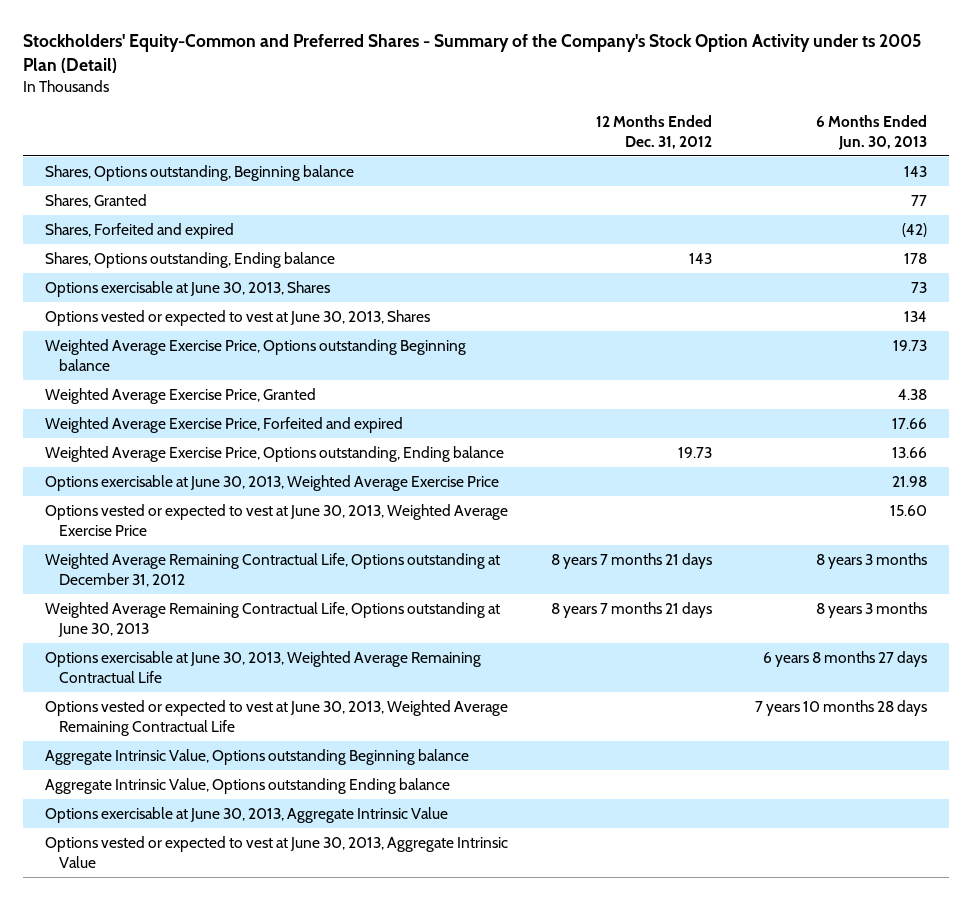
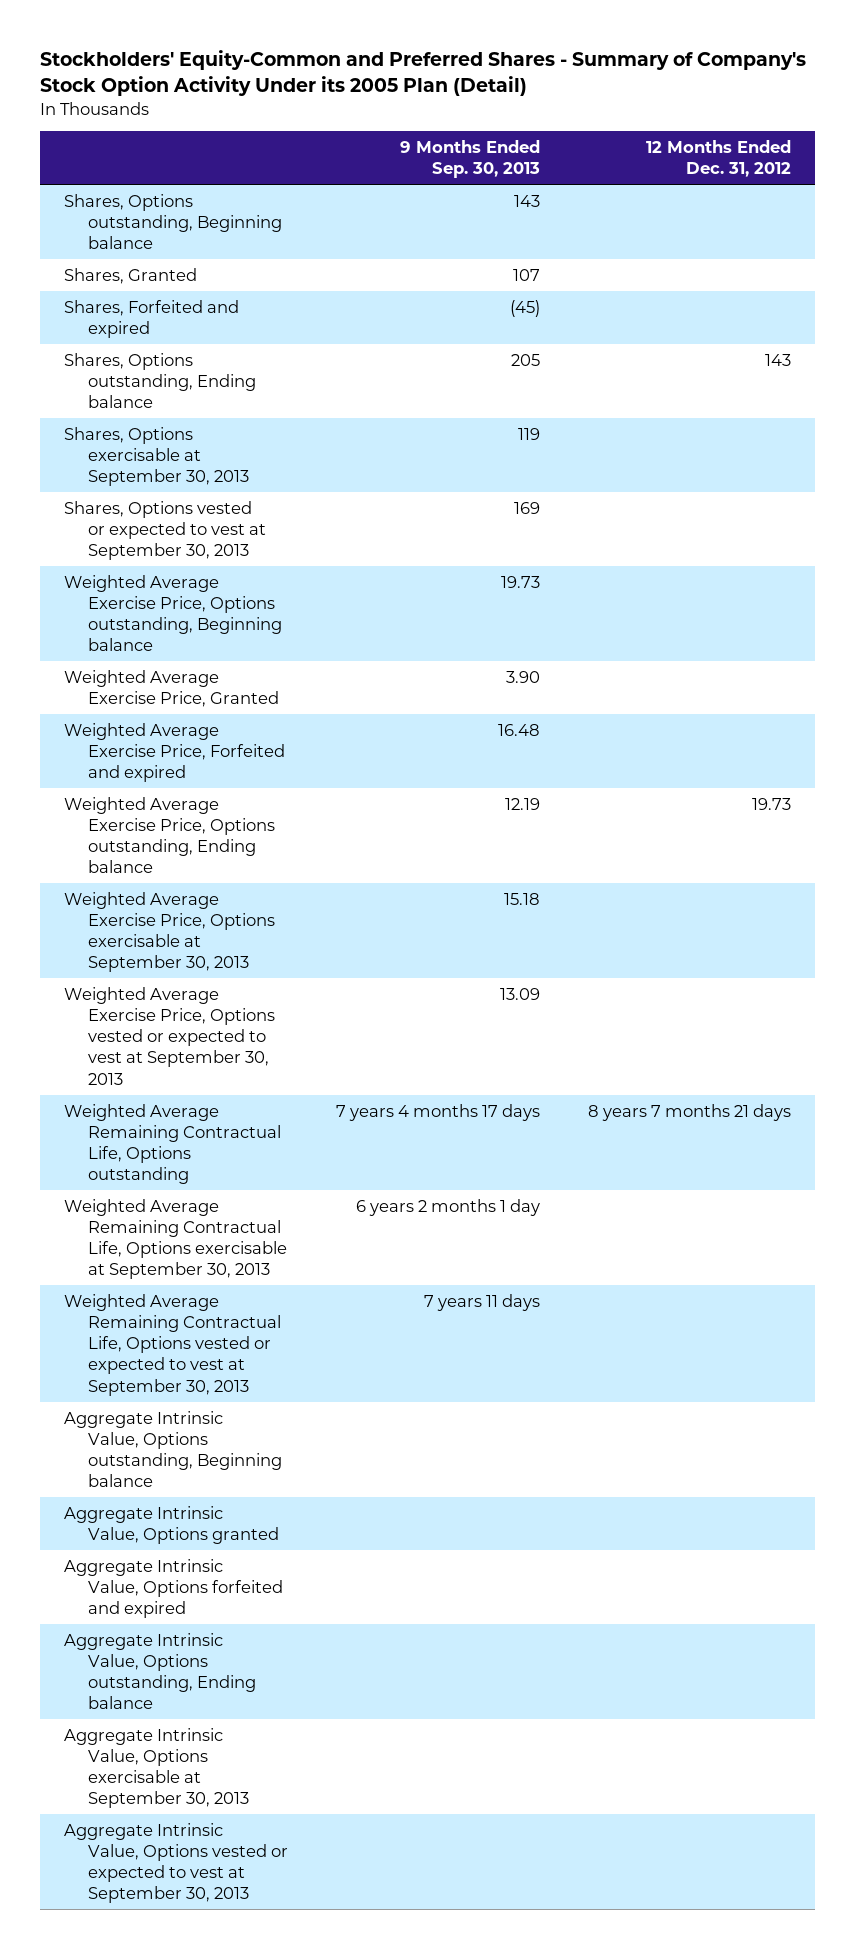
[23,34,922,73] Stockholders' Equity-Common and Preferred Shares - Summary of the Company's Stock Option Activity under ts 2005 Plan (Detail) -> [40,50,807,97] Stockholders' Equity-Common and Preferred Shares - Summary of Company's Stock Option Activity Under its 2005 Plan (Detail)
[816,114,928,150] 6 Months Ended Jun. 30, 2013 -> none
none -> [400,140,541,179] 9 Months Ended Sep. 30, 2013
[44,280,330,297] Options exercisable at June 30, 2013, Shares -> [64,426,250,487] Shares, Options exercisable at September 30, 2013
[44,309,430,326] Options vested or expected to vest at June 30, 2013, Shares -> [64,500,267,561] Shares, Options vested or expected to vest at September 30, 2013
[44,338,466,371] Weighted Average Exercise Price, Options outstanding Beginning balance -> [64,574,283,652] Weighted Average Exercise Price, Options outstanding, Beginning balance
[44,601,500,637] Weighted Average Remaining Contractual Life, Options outstanding at June 30, 2013 -> none
[44,474,499,491] Options exercisable at June 30, 2013, Weighted Average Exercise Price -> [64,891,276,973] Weighted Average Exercise Price, Options exercisable at September 30, 2013
[44,503,508,536] Options vested or expected to vest at June 30, 2013, Weighted Average Exercise Price -> [64,986,276,1085] Weighted Average Exercise Price, Options vested or expected to vest at September 30, 2013
[44,552,500,587] Weighted Average Remaining Contractual Life, Options outstanding at December 31, 2012 -> [64,1103,282,1185] Weighted Average Remaining Contractual Life, Options outstanding
[44,650,481,683] Options exercisable at June 30, 2013, Weighted Average Remaining Contractual Life -> [64,1198,288,1280] Weighted Average Remaining Contractual Life, Options exercisable at September 30, 2013
[44,699,508,736] Options vested or expected to vest at June 30, 2013, Weighted Average Remaining Contractual Life -> [64,1293,282,1396] Weighted Average Remaining Contractual Life, Options vested or expected to vest at September 30, 2013
[44,748,469,765] Aggregate Intrinsic Value, Options outstanding Beginning balance -> [64,1410,283,1488] Aggregate Intrinsic Value, Options outstanding, Beginning balance
none -> [64,1505,280,1544] Aggregate Intrinsic Value, Options granted
none -> [64,1558,284,1619] Aggregate Intrinsic Value, Options forfeited and expired
[44,777,450,794] Aggregate Intrinsic Value, Options outstanding Ending balance -> [64,1632,257,1710] Aggregate Intrinsic Value, Options outstanding, Ending balance
[44,806,448,823] Options exercisable at June 30, 2013, Aggregate Intrinsic Value -> [64,1727,250,1809] Aggregate Intrinsic Value, Options exercisable at September 30, 2013
[44,835,508,868] Options vested or expected to vest at June 30, 2013, Aggregate Intrinsic Value -> [64,1822,289,1904] Aggregate Intrinsic Value, Options vested or expected to vest at September 30, 2013

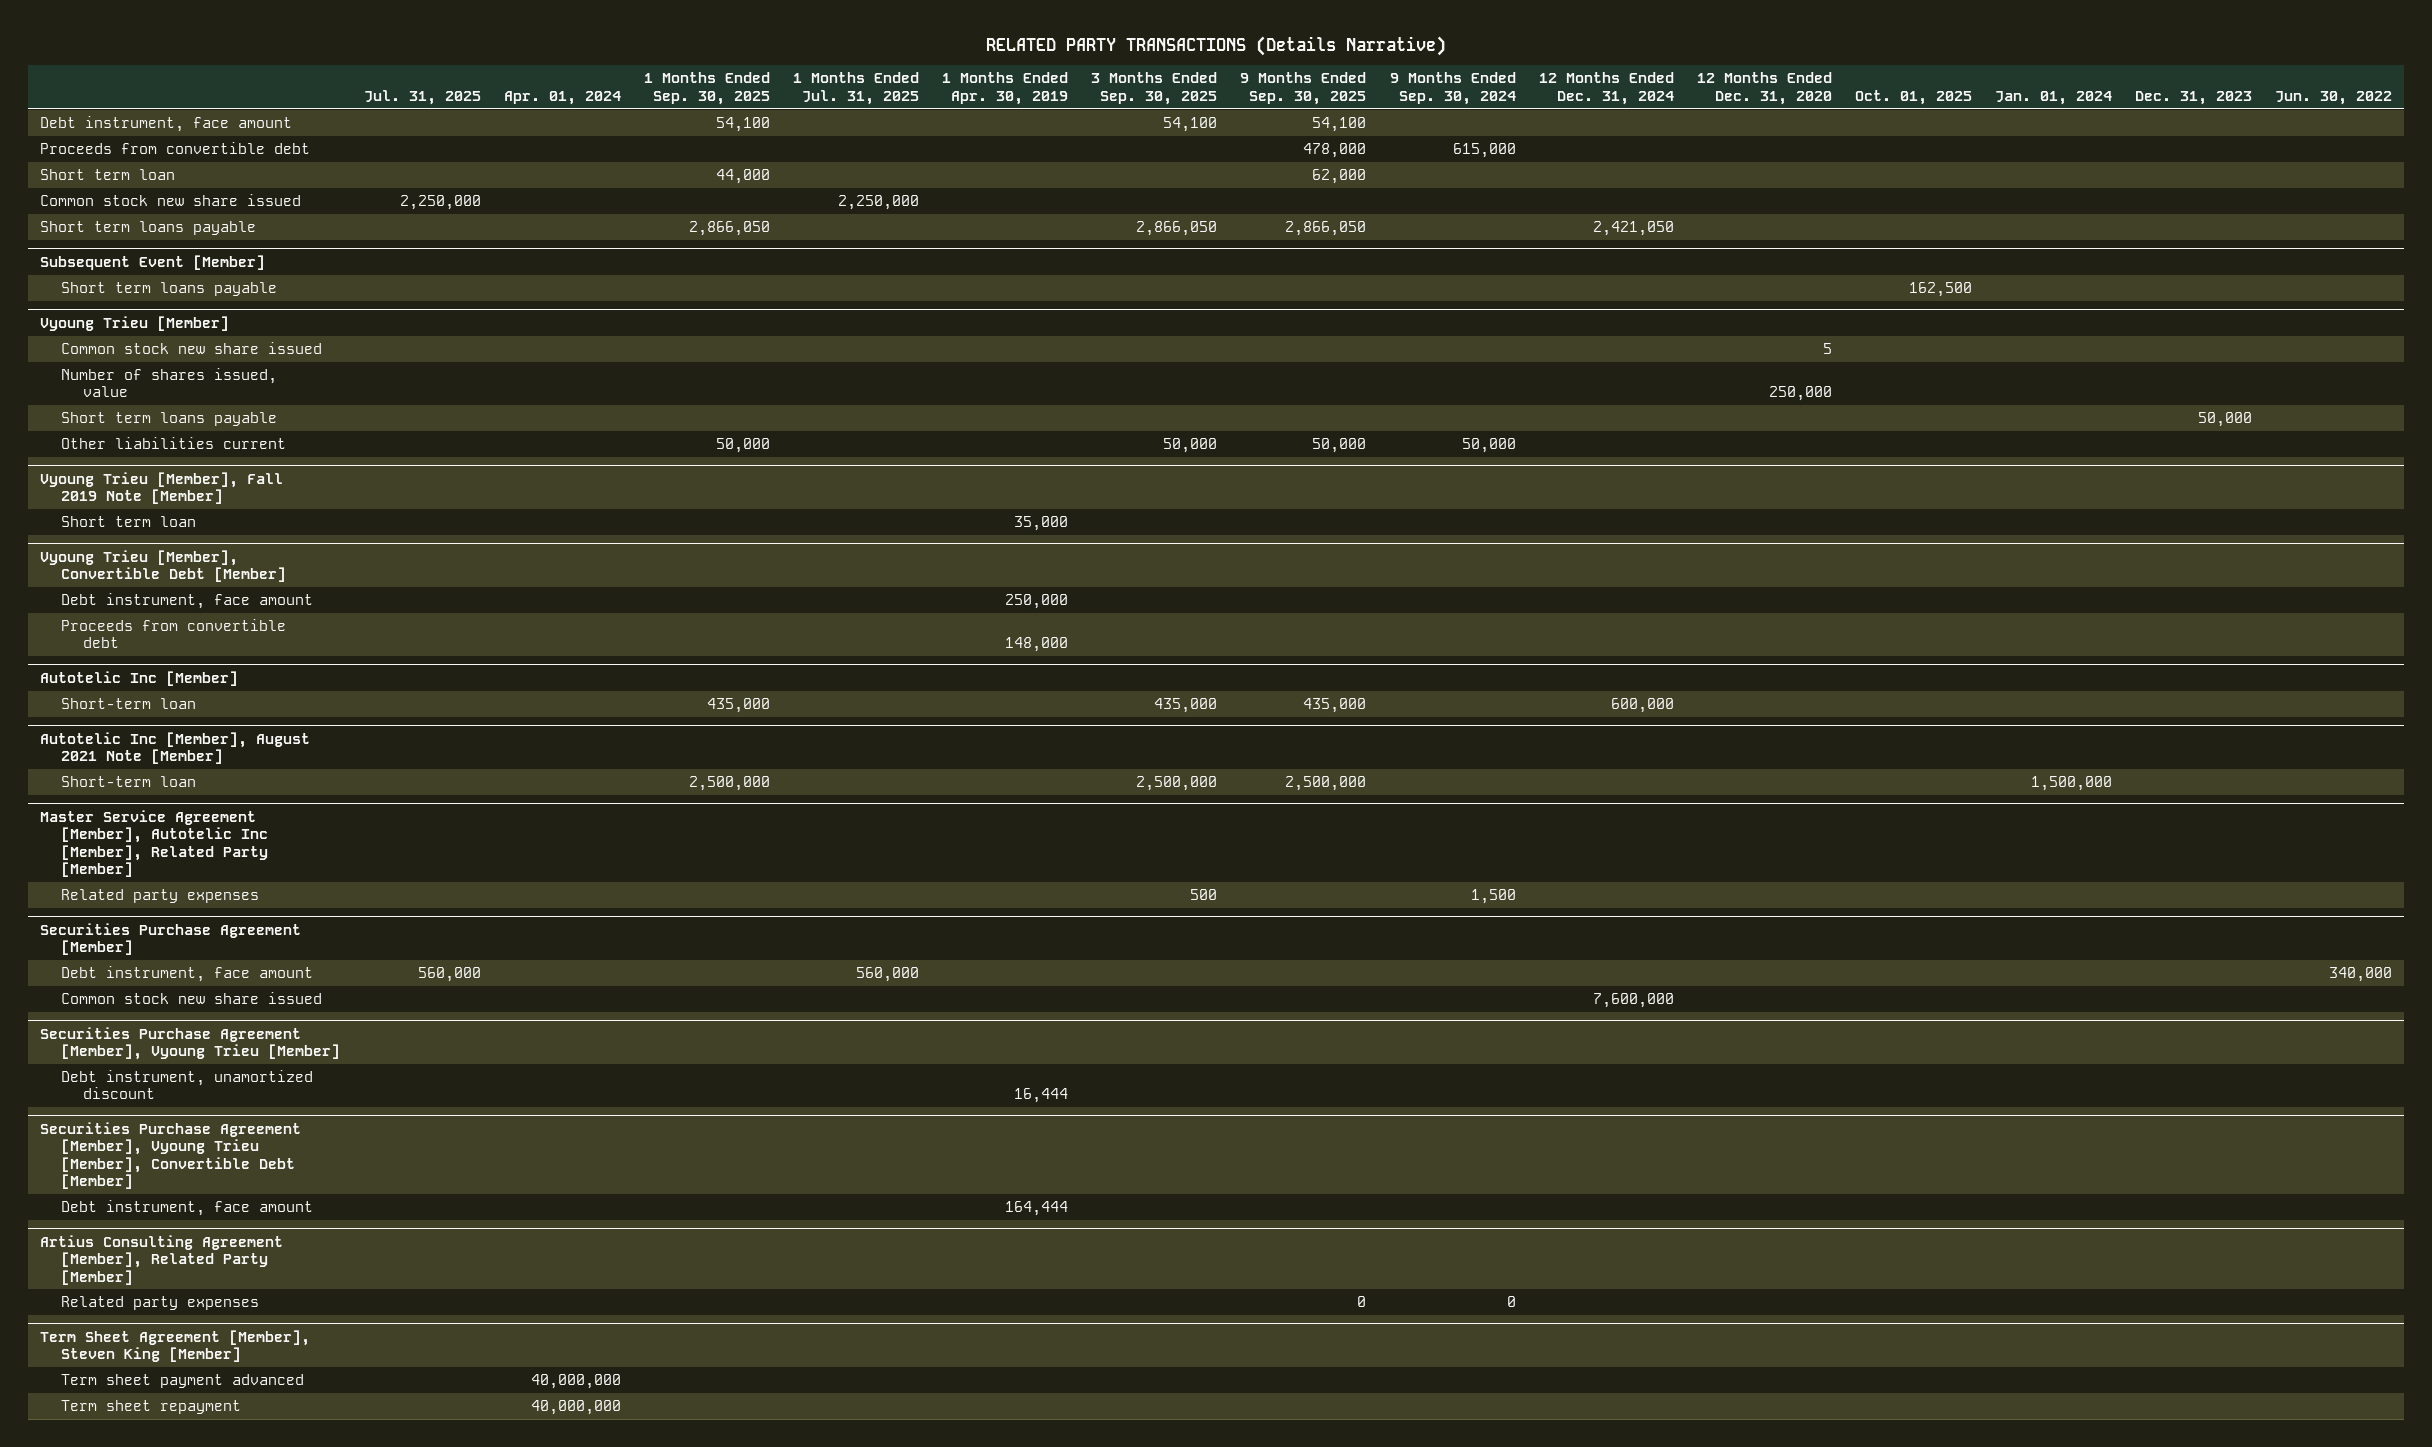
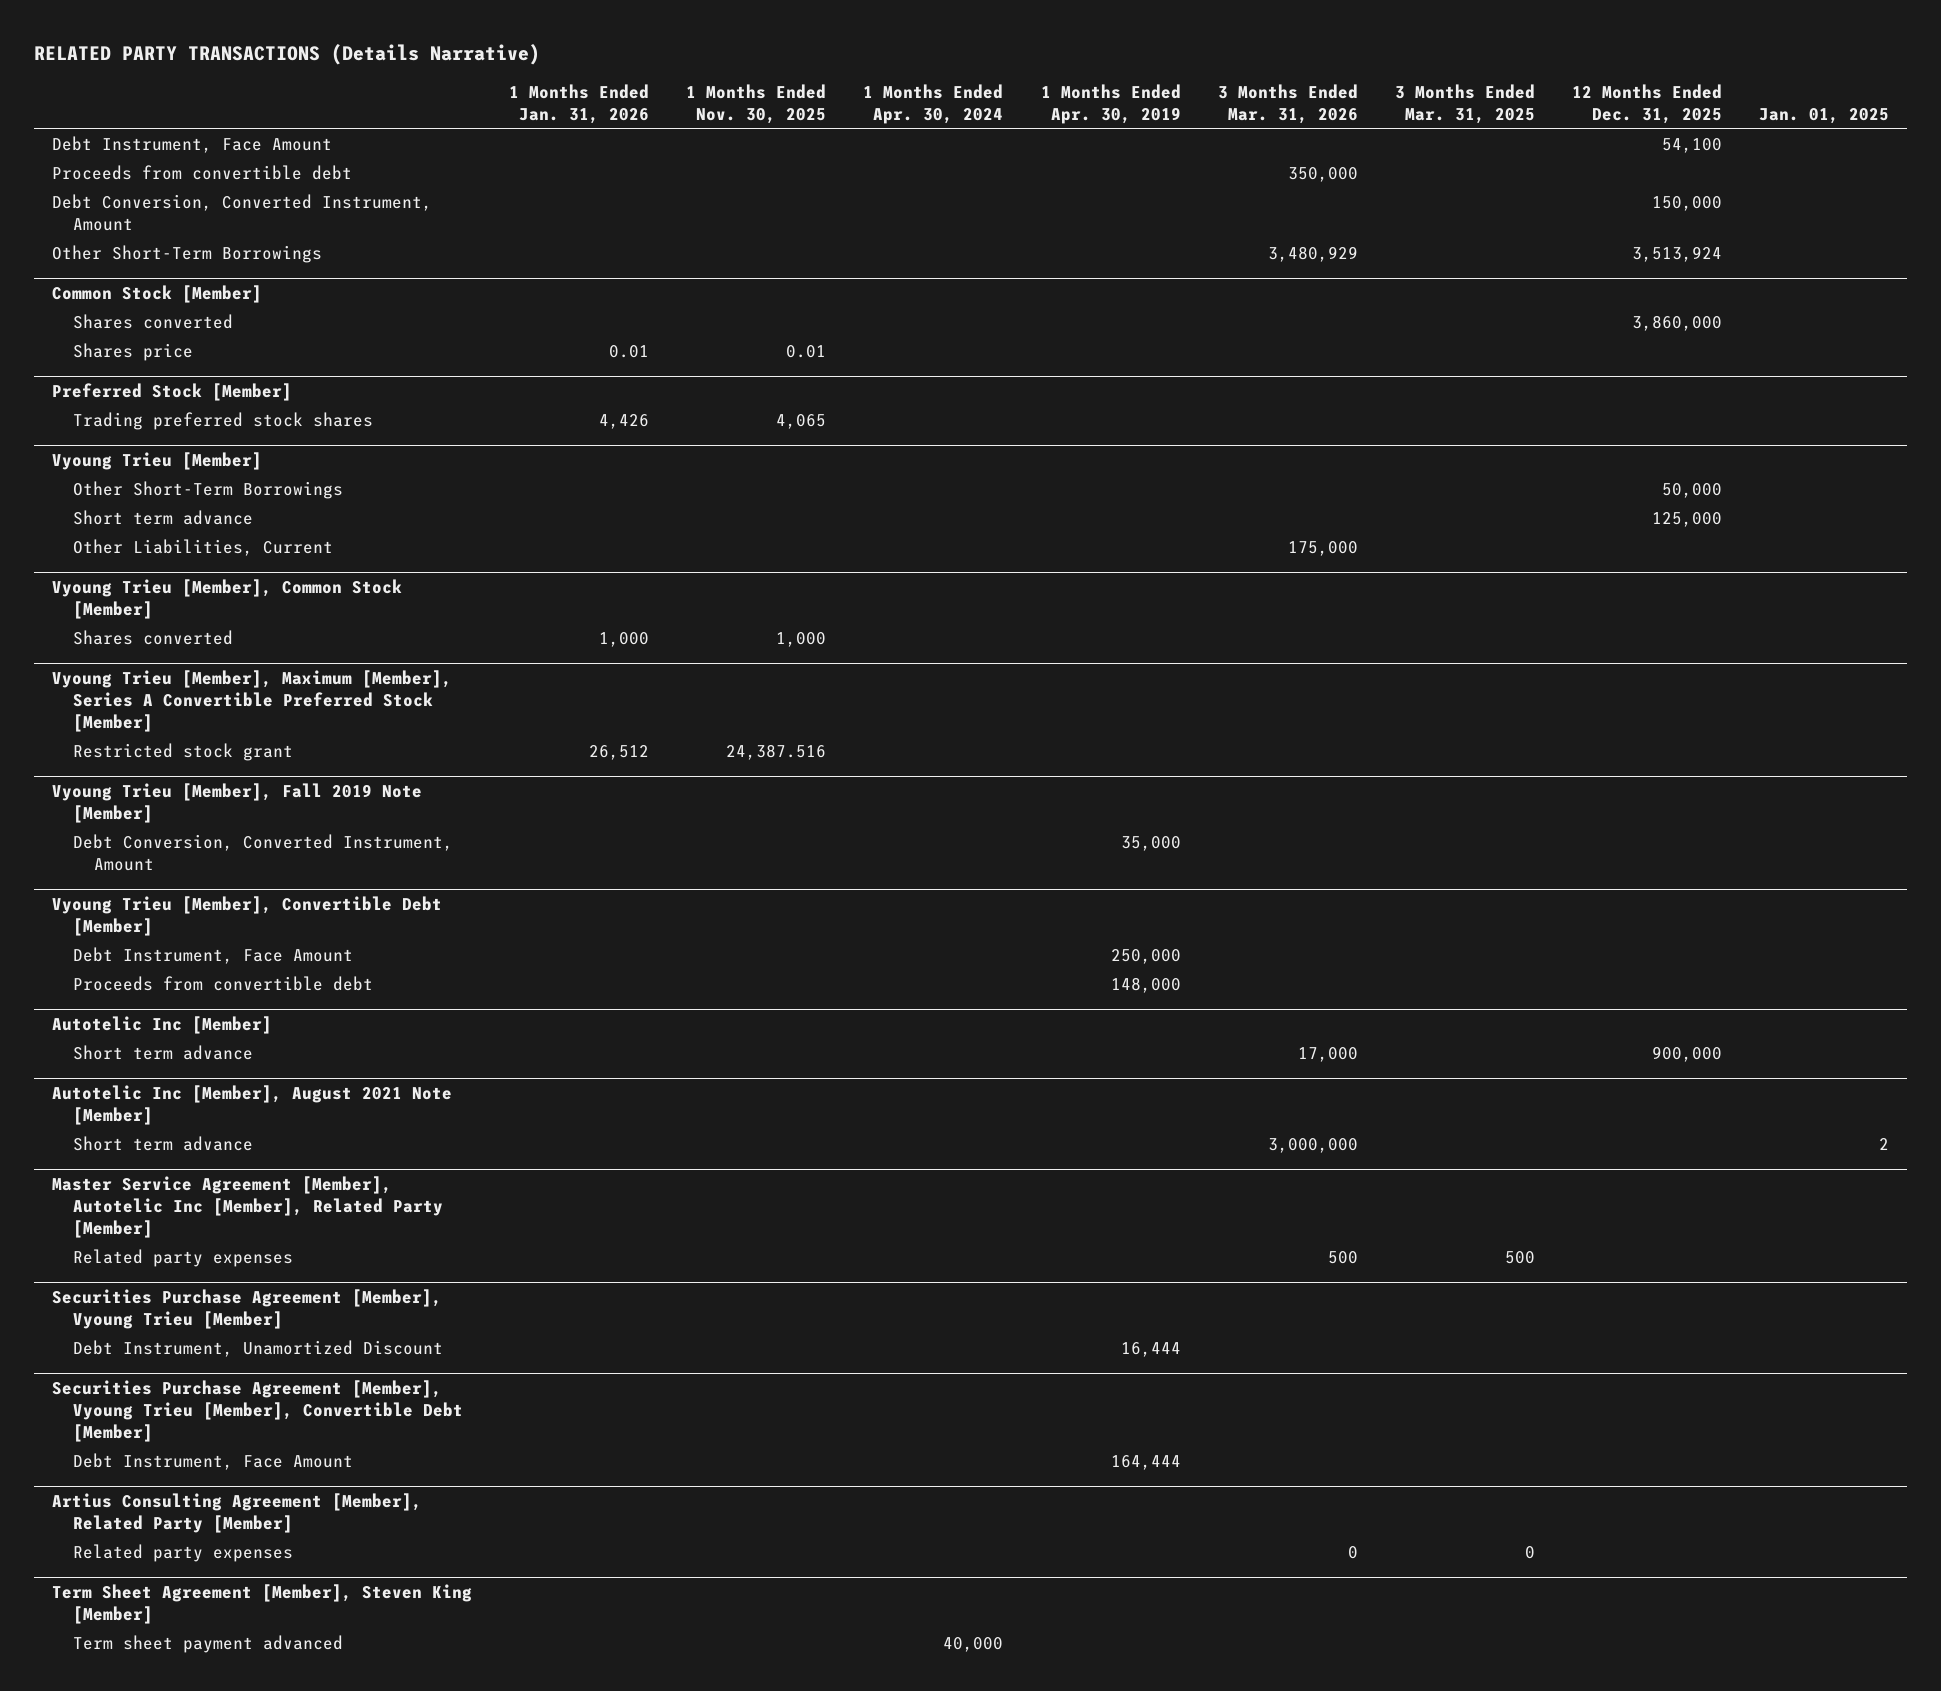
[363,89,481,105] Jul. 31, 2025 -> none
[503,90,621,105] Apr. 01, 2024 -> none
[643,72,770,105] 1 Months Ended Sep. 30, 2025 -> none
[792,72,919,105] 1 Months Ended Jul. 31, 2025 -> none
[1091,72,1218,105] 3 Months Ended Sep. 30, 2025 -> none
[1240,72,1367,105] 9 Months Ended Sep. 30, 2025 -> none
[1389,72,1516,105] 9 Months Ended Sep. 30, 2024 -> none
[1538,72,1674,105] 12 Months Ended Dec. 31, 2024 -> none
[1696,72,1832,105] 12 Months Ended Dec. 31, 2020 -> none
[1854,89,1972,105] Oct. 01, 2025 -> none
[1995,90,2113,105] Jan. 01, 2024 -> none
[2135,90,2253,105] Dec. 31, 2023 -> none
[2275,90,2393,105] Jun. 30, 2022 -> none
none -> [509,83,650,124] 1 Months Ended Jan. 31, 2026
none -> [686,83,827,124] 1 Months Ended Nov. 30, 2025
none -> [863,83,1004,124] 1 Months Ended Apr. 30, 2024
none -> [1217,83,1358,124] 3 Months Ended Mar. 31, 2026
none -> [1394,83,1535,124] 3 Months Ended Mar. 31, 2025
none -> [1571,83,1722,124] 12 Months Ended Dec. 31, 2025
none -> [1758,107,1889,124] Jan. 01, 2025
[39,116,292,133] Debt instrument, face amount -> [52,135,333,153] Debt Instrument, Face Amount
[39,194,301,207] Common stock new share issued -> none
[39,254,265,270] Subsequent Event [Member] -> none
[61,282,278,297] Short term loans payable -> none
[39,169,175,181] Short term loan -> [52,193,433,231] Debt Conversion, Converted Instrument, Amount
[39,221,256,236] Short term loans payable -> [52,244,323,263] Other Short-Term Borrowings
none -> [52,284,263,303] Common Stock [Member]
none -> [73,313,234,329] Shares converted
none -> [73,342,194,361] Shares price
none -> [52,382,293,401] Preferred Stock [Member]
none -> [73,411,374,430] Trading preferred stock shares
[61,342,323,355] Common stock new share issued -> none
[61,368,278,398] Number of shares issued, value -> none
[61,412,278,427] Short term loans payable -> [73,480,344,499] Other Short-Term Borrowings
none -> [73,509,254,525] Short term advance
[61,437,287,450] Other liabilities current -> [73,538,334,556] Other Liabilities, Current
none -> [52,578,403,619] Vyoung Trieu [Member], Common Stock [Member]
none -> [73,629,234,645] Shares converted
none -> [52,669,453,732] Vyoung Trieu [Member], Maximum [Member], Series A Convertible Preferred Stock [Member]
none -> [73,742,294,761] Restricted stock grant
[61,516,197,528] Short term loan -> [73,833,454,871] Debt Conversion, Converted Instrument, Amount
[61,593,314,610] Debt instrument, face amount -> [73,946,354,964] Debt Instrument, Face Amount
[61,698,197,710] Short-term loan -> [73,1044,254,1060] Short term advance
[61,776,197,788] Short-term loan -> [73,1135,254,1151] Short term advance
[39,922,301,956] Securities Purchase Agreement [Member] -> none
[61,966,314,983] Debt instrument, face amount -> none
[61,992,323,1005] Common stock new share issued -> none
[61,1070,314,1100] Debt instrument, unamortized discount -> [73,1339,444,1357] Debt Instrument, Unamortized Discount
[61,1200,314,1217] Debt instrument, face amount -> [73,1452,354,1470] Debt Instrument, Face Amount
[61,1400,242,1415] Term sheet repayment -> none

